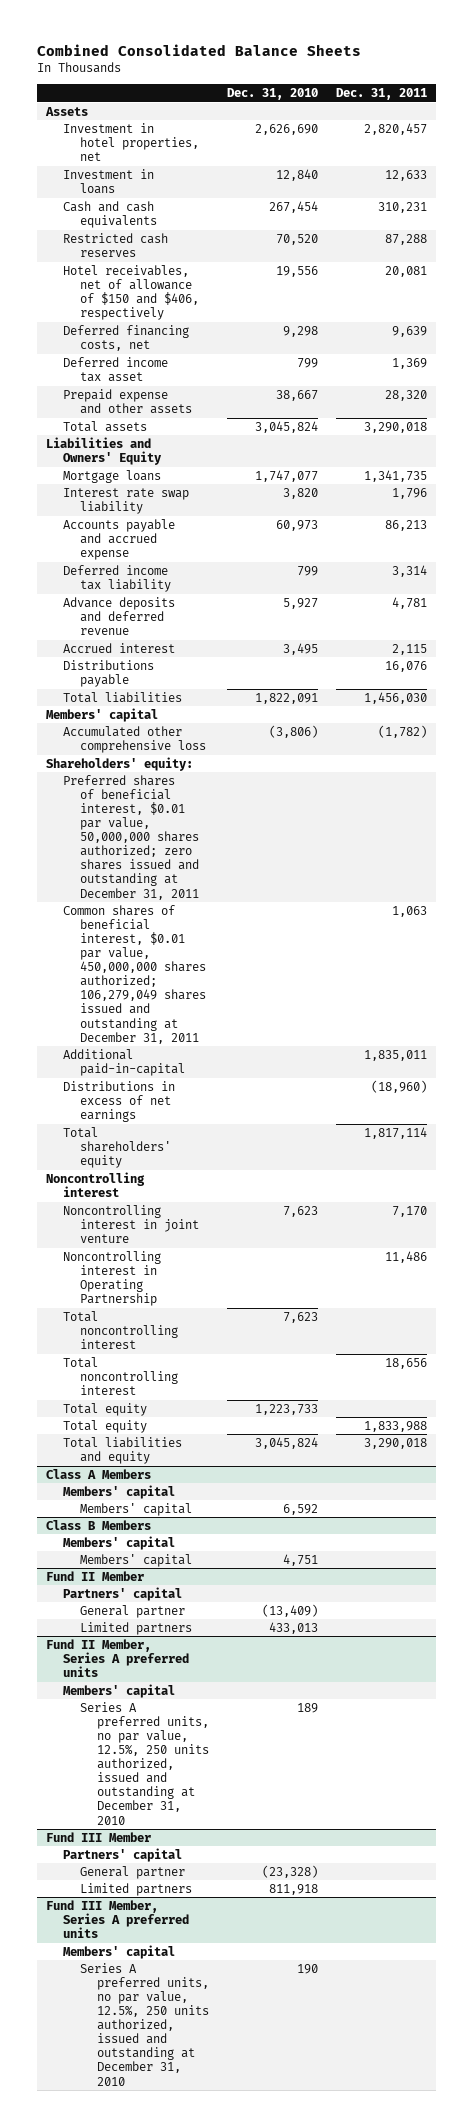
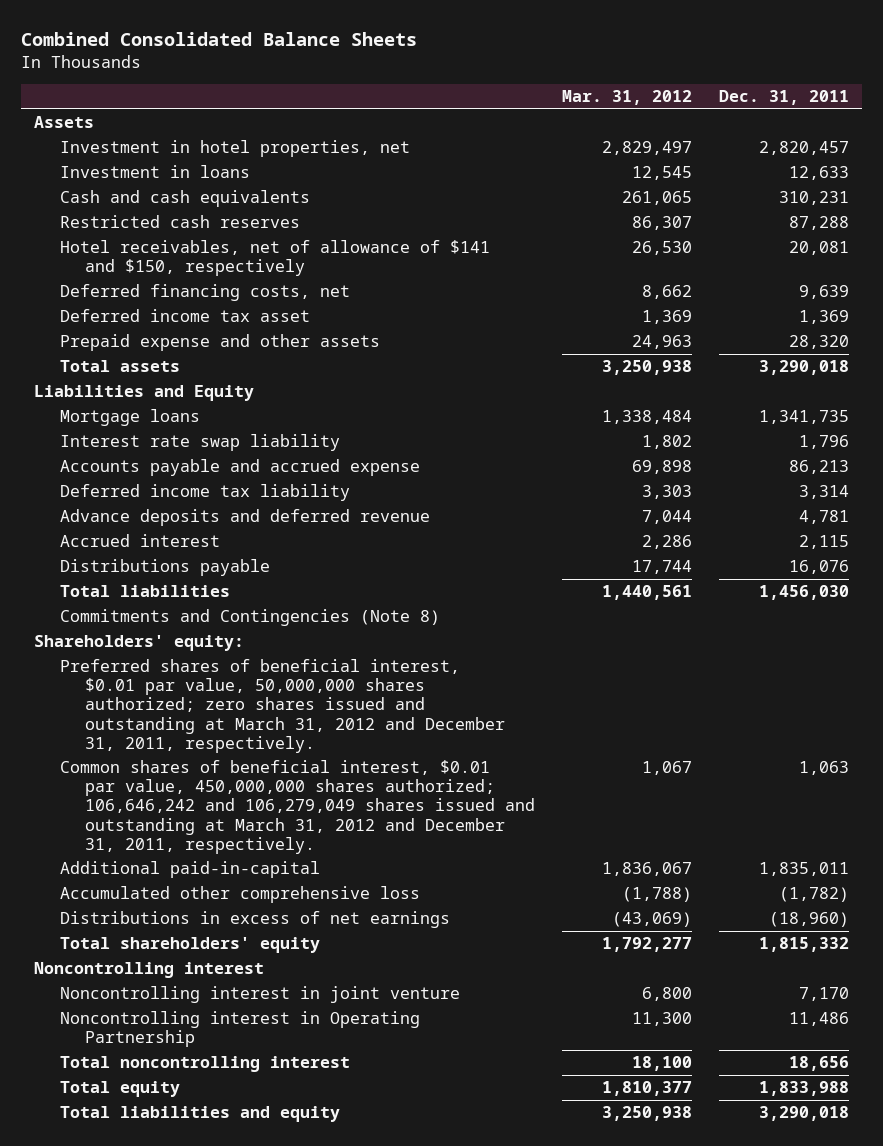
[227,88,319,101] Dec. 31, 2010 -> none
none -> [561,90,692,106] Mar. 31, 2012
[62,264,199,321] Hotel receivables, net of allowance of $150 and $406, respectively -> [59,240,490,277] Hotel receivables, net of allowance of $141 and $150, respectively
[45,436,162,466] Liabilities and Owners' Equity -> [34,385,255,402] Liabilities and Equity
[45,707,158,722] Members' capital -> none
none -> [59,609,440,627] Commitments and Contingencies (Note 8)
[62,774,199,900] Preferred shares of beneficial interest, $0.01 par value, 50,000,000 shares authorized; zero shares issued and outstanding at December 31, 2011 -> [59,659,505,753] Preferred shares of beneficial interest, $0.01 par value, 50,000,000 shares authorized; zero shares issued and outstanding at March 31, 2012 and December 31, 2011, respectively.
[62,904,206,1044] Common shares of beneficial interest, $0.01 par value, 450,000,000 shares authorized; 106,279,049 shares issued and outstanding at December 31, 2011 -> [59,760,535,854] Common shares of beneficial interest, $0.01 par value, 450,000,000 shares authorized; 106,646,242 and 106,279,049 shares issued and outstanding at March 31, 2012 and December 31, 2011, respectively.
[62,725,206,754] Accumulated other comprehensive loss -> [59,886,420,904] Accumulated other comprehensive loss
[364,1126,428,1139] 1,817,114 -> [758,937,849,953] 1,815,332
[62,1310,178,1350] Total noncontrolling interest -> none
[62,1402,147,1416] Total equity -> none
[45,1468,151,1479] Class A Members -> none
[62,1484,175,1499] Members' capital -> none
[79,1502,192,1516] Members' capital -> none
[45,1519,151,1530] Class B Members -> none
[62,1535,175,1550] Members' capital -> none
[79,1553,192,1567] Members' capital -> none
[45,1570,144,1581] Fund II Member -> none
[62,1586,182,1601] Partners' capital -> none
[79,1604,185,1618] General partner -> none
[79,1621,192,1635] Limited partners -> none
[45,1638,189,1678] Fund II Member, Series A preferred units -> none
[62,1683,175,1698] Members' capital -> none
[79,1701,209,1825] Series A preferred units, no par value, 12.5%, 250 units authorized, issued and outstanding at December 31, 2010 -> none
[45,1831,151,1842] Fund III Member -> none
[62,1847,182,1862] Partners' capital -> none
[79,1865,185,1879] General partner -> none
[79,1882,192,1896] Limited partners -> none
[45,1899,189,1939] Fund III Member, Series A preferred units -> none
[62,1944,175,1959] Members' capital -> none
[79,1962,209,2086] Series A preferred units, no par value, 12.5%, 250 units authorized, issued and outstanding at December 31, 2010 -> none

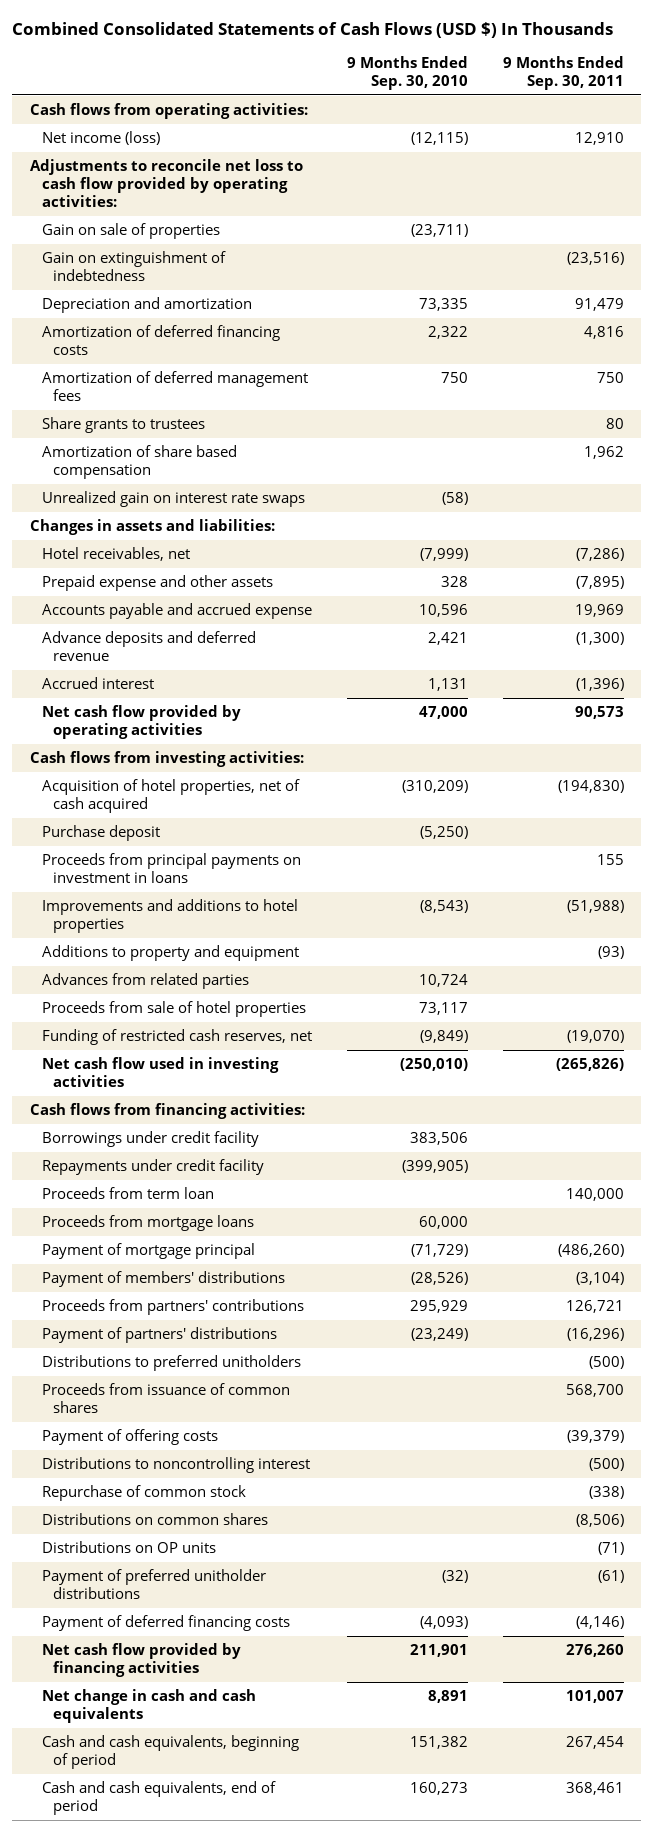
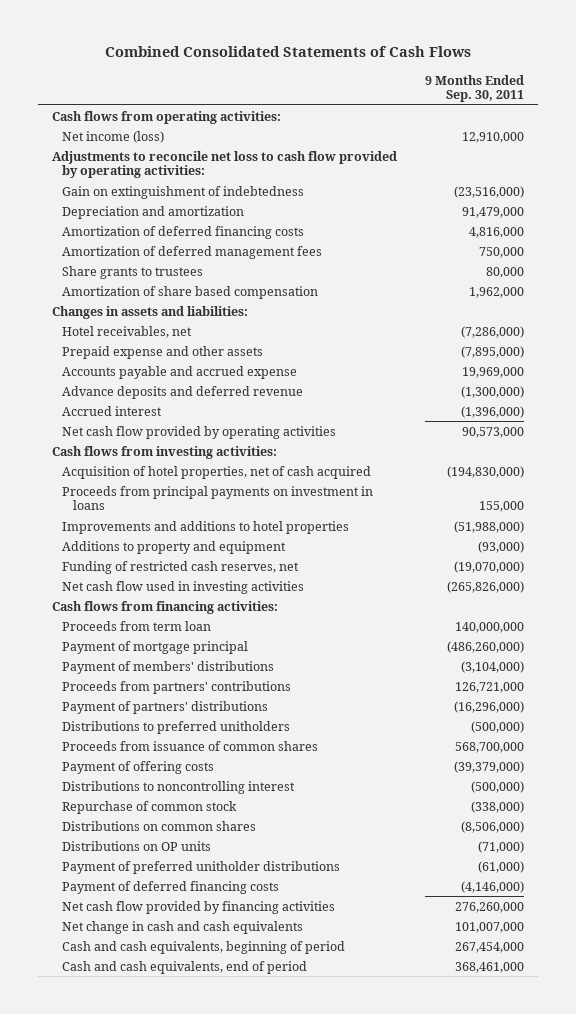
[12,21,614,38] Combined Consolidated Statements of Cash Flows (USD $) In Thousands -> [104,46,471,58] Combined Consolidated Statements of Cash Flows
[346,56,468,91] 9 Months Ended Sep. 30, 2010 -> none
[574,132,624,146] 12,910 -> [462,131,525,143] 12,910,000
[41,223,220,240] Gain on sale of properties -> none
[41,491,305,508] Unrealized gain on interest rate swaps -> none
[566,252,624,266] (23,516) -> [454,185,525,198] (23,516,000)
[574,298,624,312] 91,479 -> [462,206,525,218] 91,479,000
[583,326,624,340] 4,816 -> [469,226,525,238] 4,816,000
[596,372,624,384] 750 -> [479,246,525,258] 750,000
[605,418,624,430] 80 -> [486,266,525,278] 80,000
[583,446,624,460] 1,962 -> [469,286,525,298] 1,962,000
[575,548,624,562] (7,286) -> [461,325,525,338] (7,286,000)
[575,576,624,590] (7,895) -> [461,345,525,358] (7,895,000)
[574,604,624,618] 19,969 -> [462,366,525,378] 19,969,000
[575,632,624,646] (1,300) -> [461,385,525,398] (1,300,000)
[575,678,624,692] (1,396) -> [461,405,525,418] (1,396,000)
[574,706,624,720] 90,573 -> [462,426,525,438] 90,573,000
[41,825,160,842] Purchase deposit -> none
[41,973,249,990] Advances from related parties -> none
[41,1001,306,1018] Proceeds from sale of hotel properties -> none
[557,780,624,794] (194,830) -> [447,465,525,478] (194,830,000)
[596,854,624,866] 155 -> [479,501,525,513] 155,000
[566,900,624,914] (51,988) -> [454,520,525,533] (51,988,000)
[597,946,624,960] (93) -> [478,540,525,553] (93,000)
[566,1030,624,1044] (19,070) -> [454,560,525,573] (19,070,000)
[555,1058,624,1072] (265,826) -> [447,580,525,593] (265,826,000)
[41,1131,259,1148] Borrowings under credit facility -> none
[41,1159,264,1176] Repayments under credit facility -> none
[41,1215,254,1232] Proceeds from mortgage loans -> none
[565,1188,624,1202] 140,000 -> [455,621,525,633] 140,000,000
[557,1244,624,1258] (486,260) -> [447,640,525,653] (486,260,000)
[575,1272,624,1286] (3,104) -> [461,660,525,673] (3,104,000)
[565,1300,624,1314] 126,721 -> [455,681,525,693] 126,721,000
[566,1328,624,1342] (16,296) -> [454,700,525,713] (16,296,000)
[588,1356,624,1370] (500) -> [471,720,525,733] (500,000)
[565,1384,624,1398] 568,700 -> [455,741,525,753] 568,700,000
[566,1430,624,1444] (39,379) -> [454,760,525,773] (39,379,000)
[588,1458,624,1472] (500) -> [471,780,525,793] (500,000)
[588,1486,624,1500] (338) -> [471,800,525,813] (338,000)
[575,1514,624,1528] (8,506) -> [461,820,525,833] (8,506,000)
[597,1542,624,1556] (71) -> [478,840,525,853] (71,000)
[597,1570,624,1584] (61) -> [478,860,525,873] (61,000)
[575,1616,624,1630] (4,146) -> [461,880,525,893] (4,146,000)
[565,1644,624,1658] 276,260 -> [455,901,525,913] 276,260,000
[565,1690,624,1704] 101,007 -> [455,921,525,933] 101,007,000
[565,1736,624,1750] 267,454 -> [455,941,525,953] 267,454,000
[565,1782,624,1796] 368,461 -> [455,961,525,973] 368,461,000

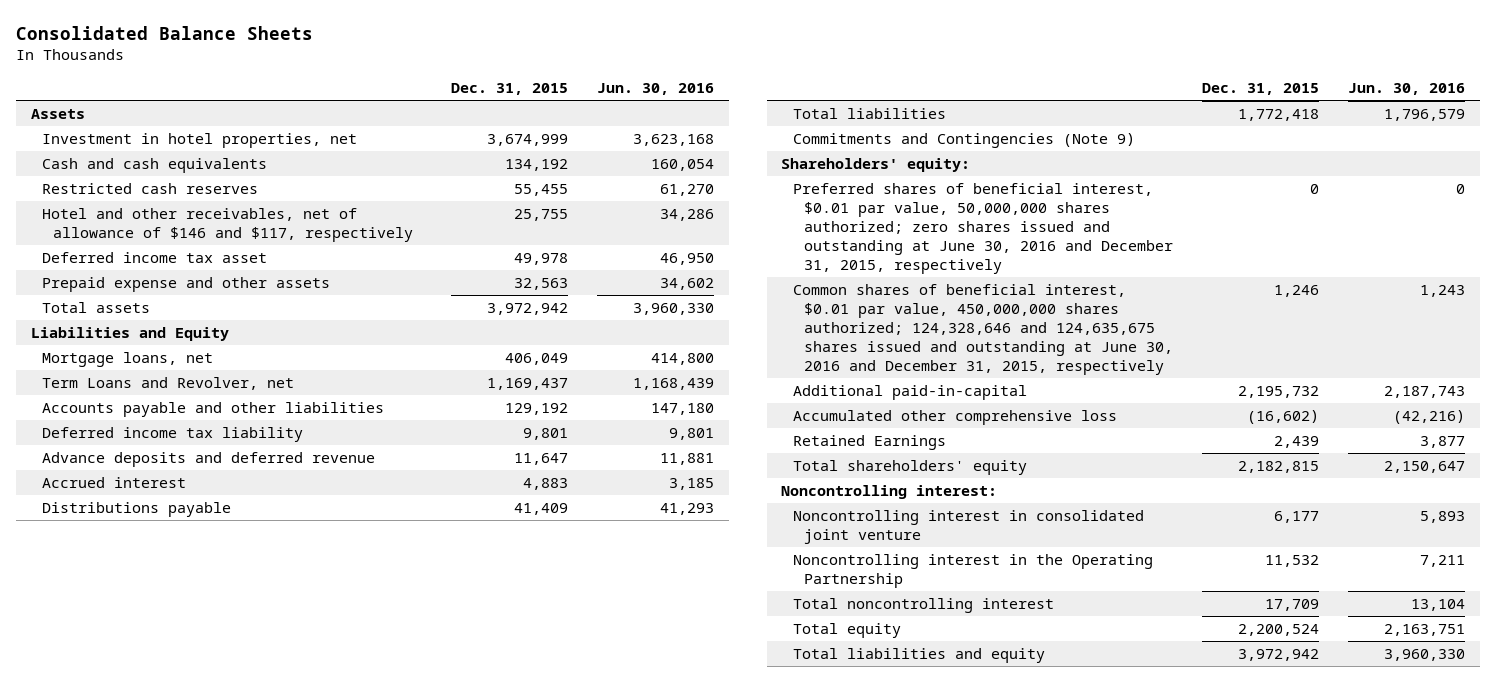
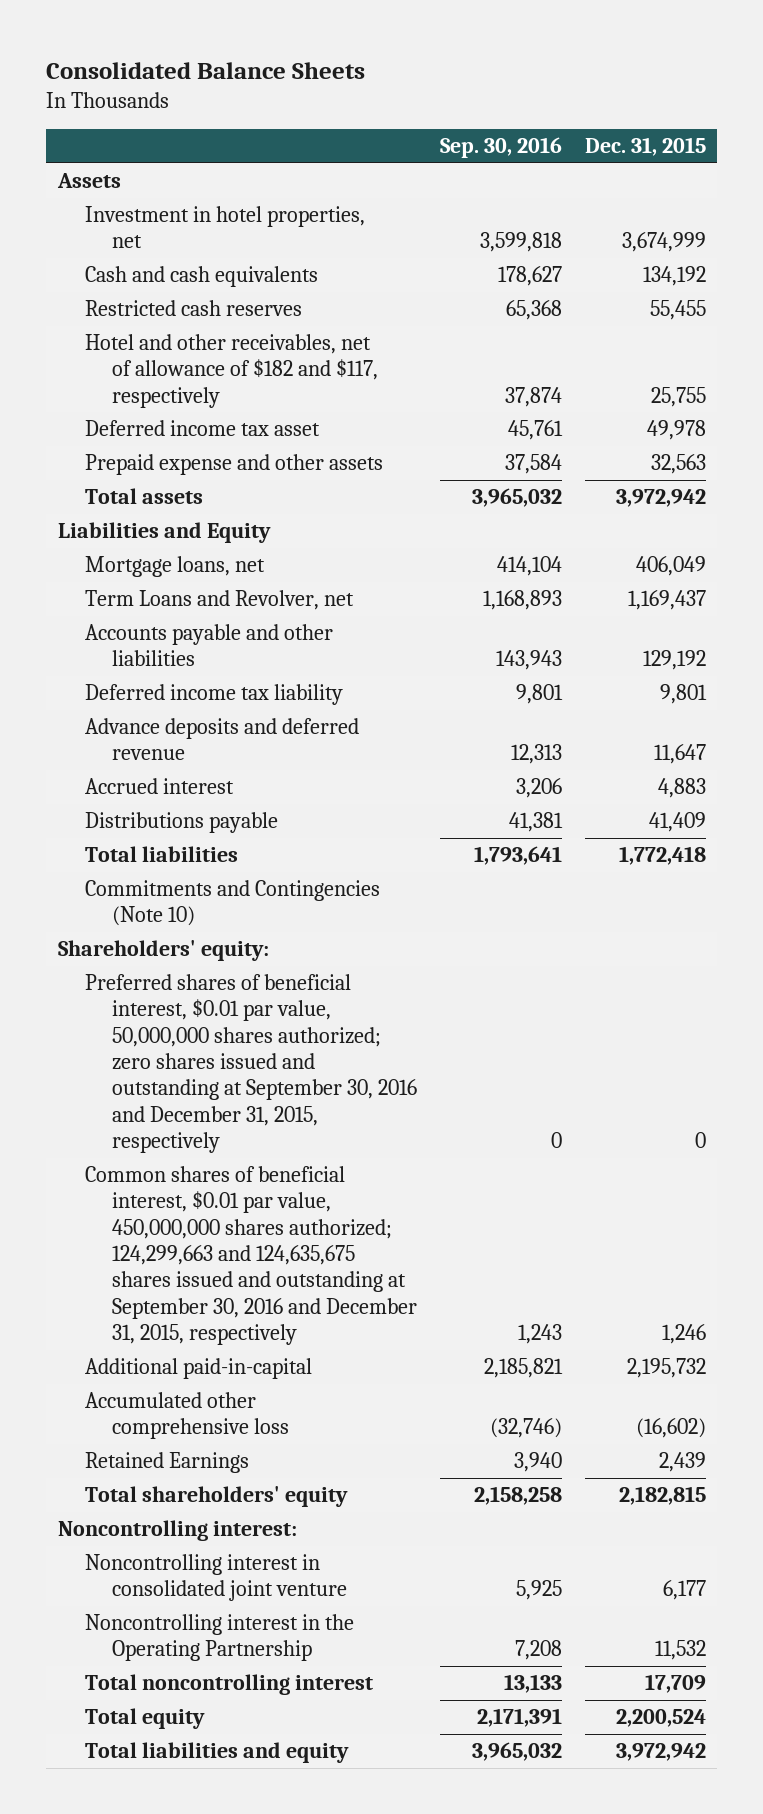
[597,83,715,96] Jun. 30, 2016 -> none
none -> [439,137,562,159] Sep. 30, 2016
[41,208,414,243] Hotel and other receivables, net of allowance of $146 and $117, respectively -> [84,334,379,408] Hotel and other receivables, net of allowance of $182 and $117, respectively
[792,133,1135,149] Commitments and Contingencies (Note 9) -> [84,880,380,927] Commitments and Contingencies (Note 10)
[792,183,1173,275] Preferred shares of beneficial interest, $0.01 par value, 50,000,000 shares authorized; zero shares issued and outstanding at June 30, 2016 and December 31, 2015, respectively -> [84,974,418,1153] Preferred shares of beneficial interest, $0.01 par value, 50,000,000 shares authorized; zero shares issued and outstanding at September 30, 2016 and December 31, 2015, respectively
[792,284,1173,376] Common shares of beneficial interest, $0.01 par value, 450,000,000 shares authorized; 124,328,646 and 124,635,675 shares issued and outstanding at June 30, 2016 and December 31, 2015, respectively -> [84,1166,418,1345] Common shares of beneficial interest, $0.01 par value, 450,000,000 shares authorized; 124,299,663 and 124,635,675 shares issued and outstanding at September 30, 2016 and December 31, 2015, respectively

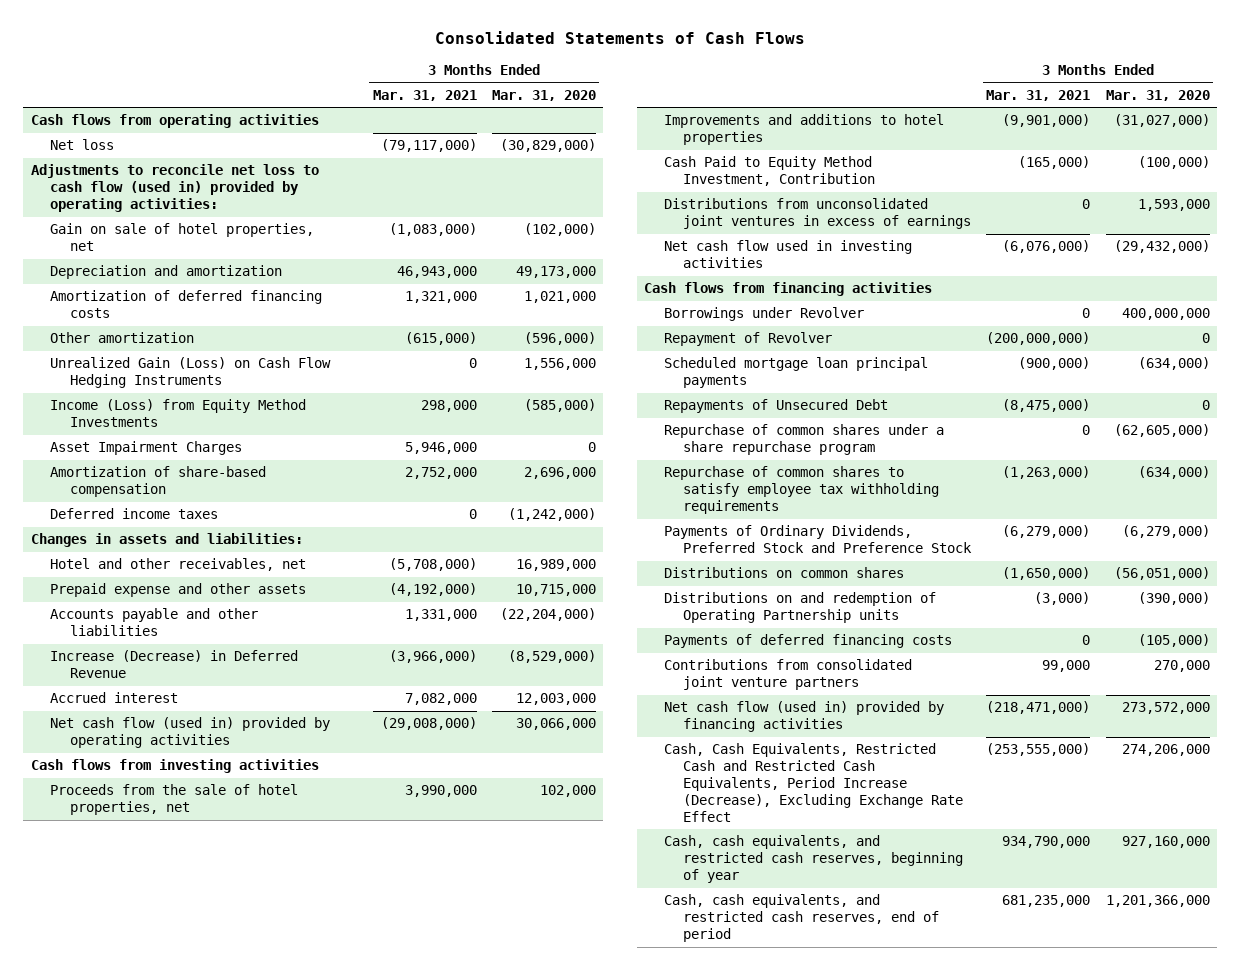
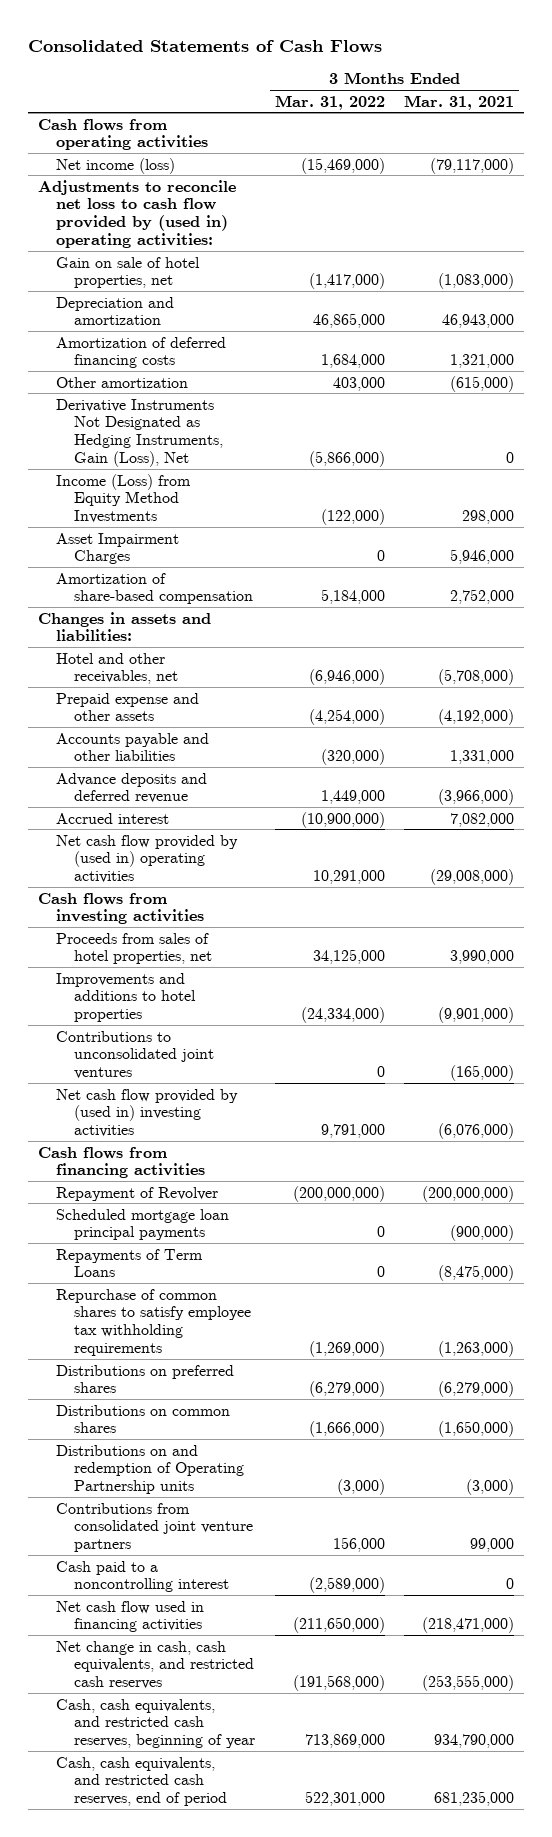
[491,89,596,101] Mar. 31, 2020 -> none
none -> [274,94,385,110] Mar. 31, 2022
[50,139,115,151] Net loss -> [56,157,176,174] Net income (loss)
[30,164,319,213] Adjustments to reconcile net loss to cash flow (used in) provided by operating activities: -> [37,179,236,249] Adjustments to reconcile net loss to cash flow provided by (used in) operating activities:
[50,357,332,389] Unrealized Gain (Loss) on Cash Flow Hedging Instruments -> none
none -> [56,398,224,468] Derivative Instruments Not Designated as Hedging Instruments, Gain (Loss), Net
[50,508,219,520] Deferred income taxes -> none
[50,650,299,679] Increase (Decrease) in Deferred Revenue -> [56,772,208,804] Advance deposits and deferred revenue
[50,717,331,749] Net cash flow (used in) provided by operating activities -> [56,834,239,884] Net cash flow provided by (used in) operating activities
[50,784,299,816] Proceeds from the sale of hotel properties, net -> [56,932,213,965] Proceeds from sales of hotel properties, net
[663,198,972,230] Distributions from unconsolidated joint ventures in excess of earnings -> none
[663,156,876,187] Cash Paid to Equity Method Investment, Contribution -> [56,1030,215,1080] Contributions to unconsolidated joint ventures
[663,240,912,269] Net cash flow used in investing activities -> [56,1088,239,1138] Net cash flow provided by (used in) investing activities
[663,307,864,322] Borrowings under Revolver -> none
[663,424,944,456] Repurchase of common shares under a share repurchase program -> none
[663,399,888,414] Repayments of Unsecured Debt -> [56,1248,204,1278] Repayments of Term Loans
[663,525,973,554] Payments of Ordinary Dividends, Preferred Stock and Preference Stock -> [56,1364,235,1394] Distributions on preferred shares
[663,634,952,649] Payments of deferred financing costs -> none
none -> [56,1560,230,1593] Cash paid to a noncontrolling interest
[663,701,944,733] Net cash flow (used in) provided by financing activities -> [56,1600,205,1633] Net cash flow used in financing activities
[663,743,964,822] Cash, Cash Equivalents, Restricted Cash and Restricted Cash Equivalents, Period Increase (Decrease), Excluding Exchange Rate Effect -> [56,1640,255,1690] Net change in cash, cash equivalents, and restricted cash reserves

